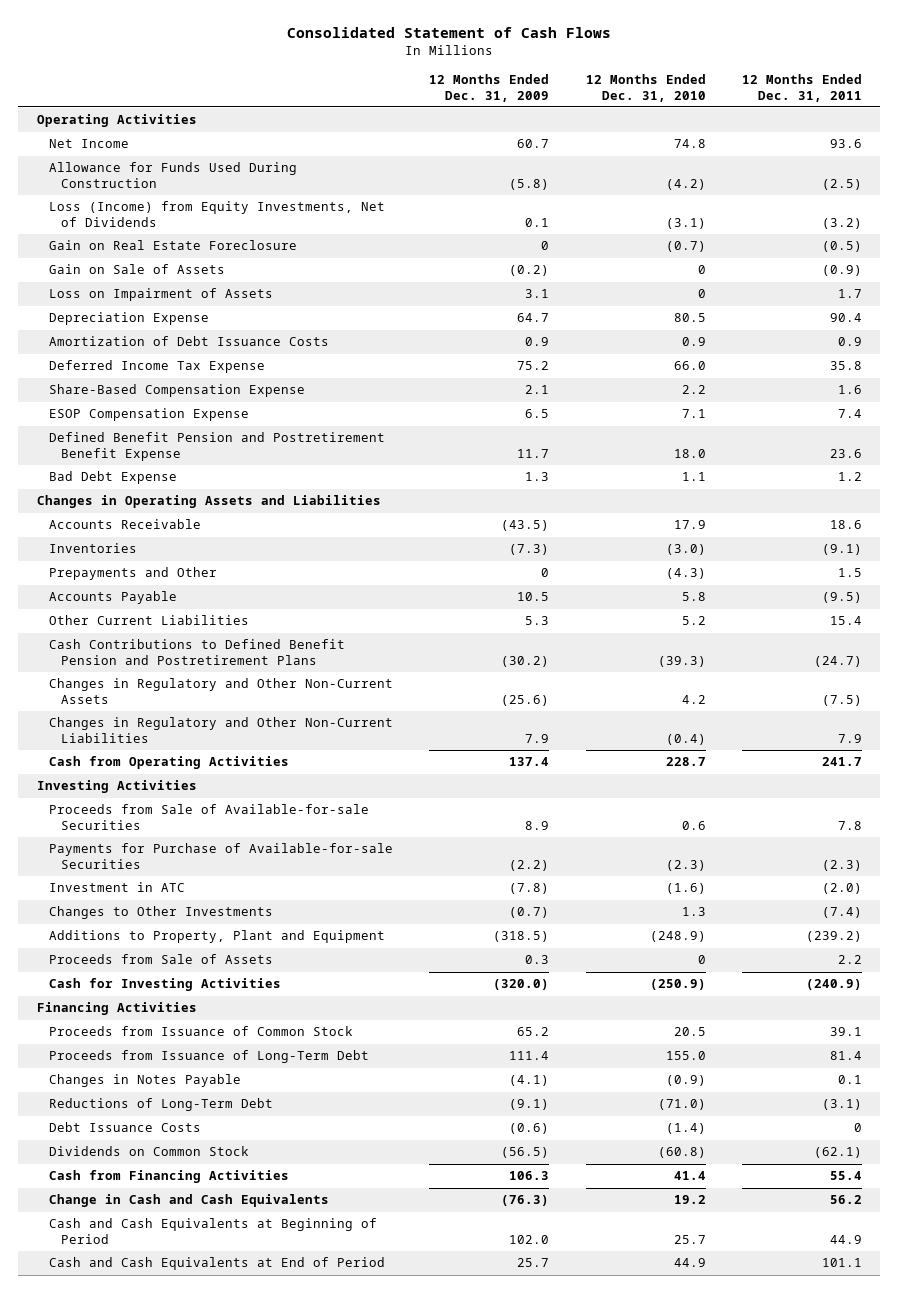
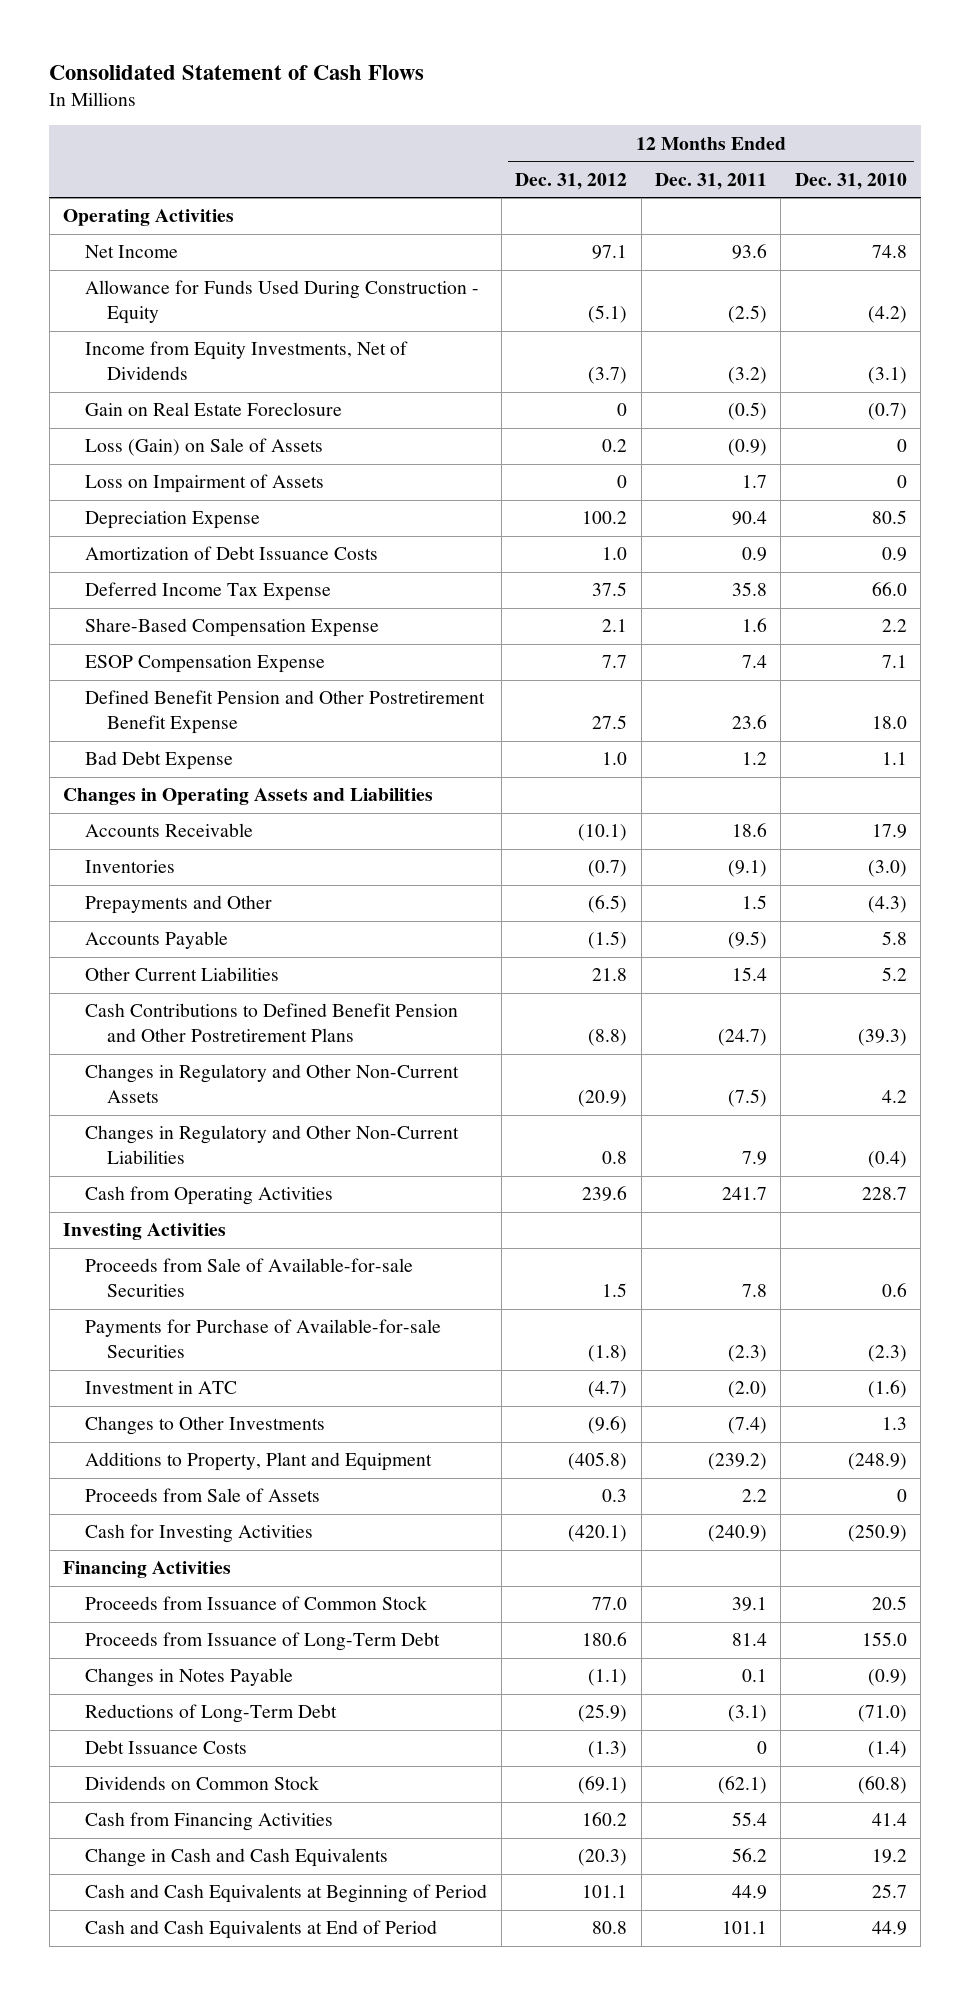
[429,74,550,102] 12 Months Ended Dec. 31, 2009 -> none
none -> [515,172,628,190] Dec. 31, 2012
[48,162,297,188] Allowance for Funds Used During Construction -> [85,280,480,325] Allowance for Funds Used During Construction - Equity
[48,201,385,227] Loss (Income) from Equity Investments, Net of Dividends -> [85,341,409,381] Income from Equity Investments, Net of Dividends
[48,264,225,275] Gain on Sale of Assets -> [85,438,324,457] Loss (Gain) on Sale of Assets
[48,432,385,461] Defined Benefit Pension and Postretirement Benefit Expense -> [85,690,486,735] Defined Benefit Pension and Other Postretirement Benefit Expense
[48,639,345,665] Cash Contributions to Defined Benefit Pension and Postretirement Plans -> [85,1003,459,1043] Cash Contributions to Defined Benefit Pension and Other Postretirement Plans

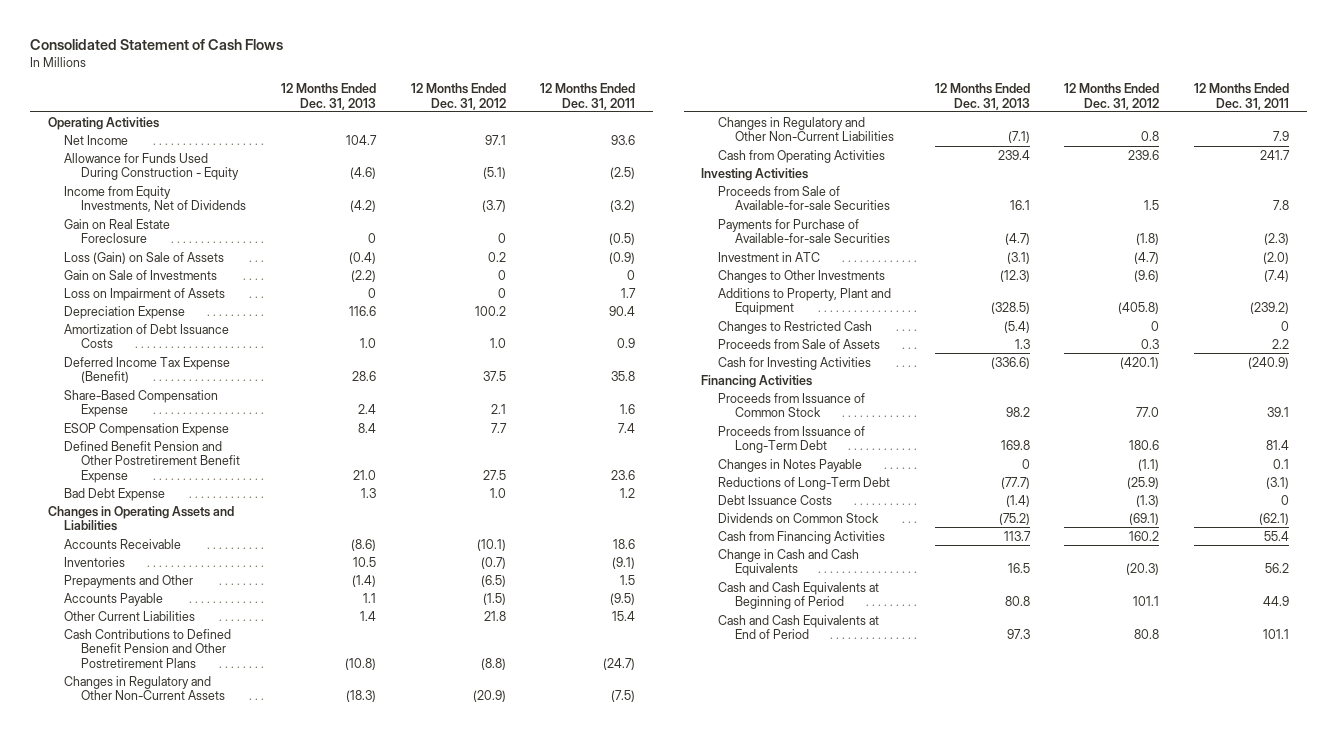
[794,172,907,190] Dec. 31, 2010 -> none
none -> [280,82,376,110] 12 Months Ended Dec. 31, 2013
none -> [64,269,218,280] Gain on Sale of Investments
[85,582,332,602] Deferred Income Tax Expense -> [64,356,231,384] Deferred Income Tax Expense (Benefit)
none -> [718,320,873,334] Changes to Restricted Cash

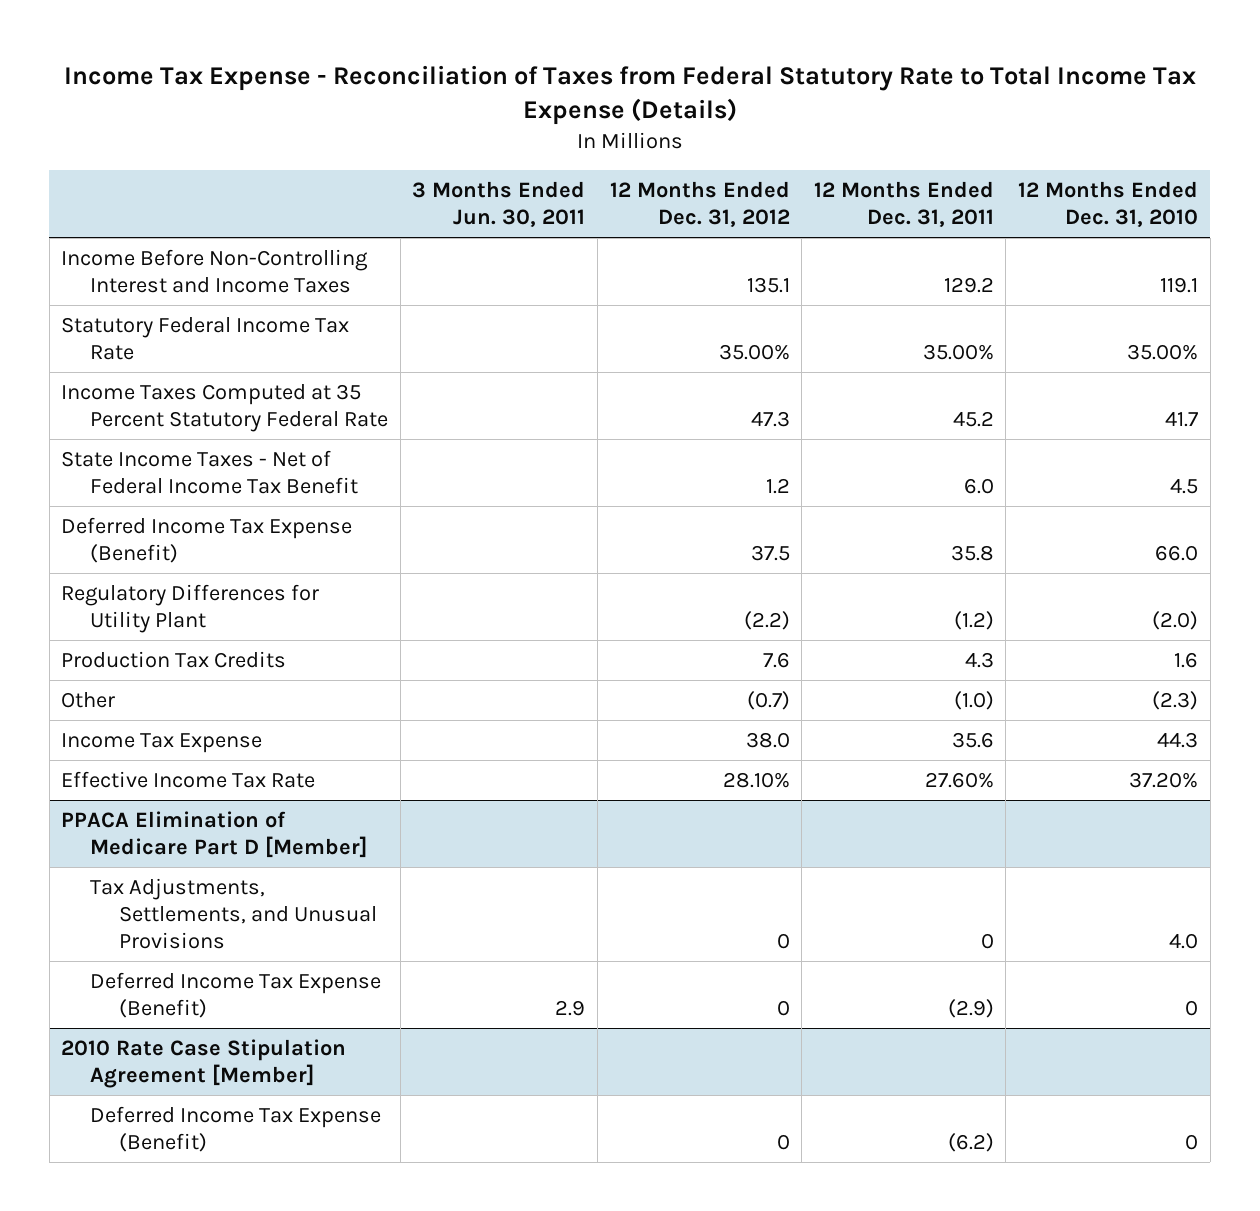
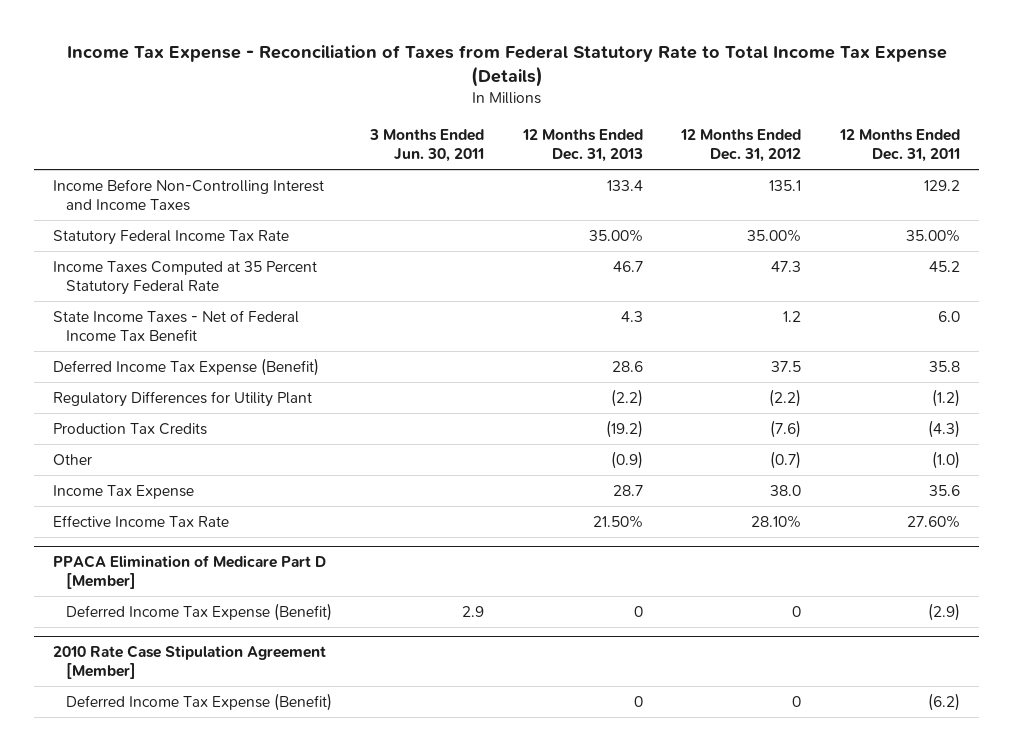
[1018,180,1199,227] 12 Months Ended Dec. 31, 2010 -> none
none -> [521,128,643,162] 12 Months Ended Dec. 31, 2013
[762,652,790,669] 7.6 -> [770,419,802,438] (7.6)
[964,652,994,669] 4.3 -> [928,419,961,438] (4.3)
[90,878,377,950] Tax Adjustments, Settlements, and Unusual Provisions -> none

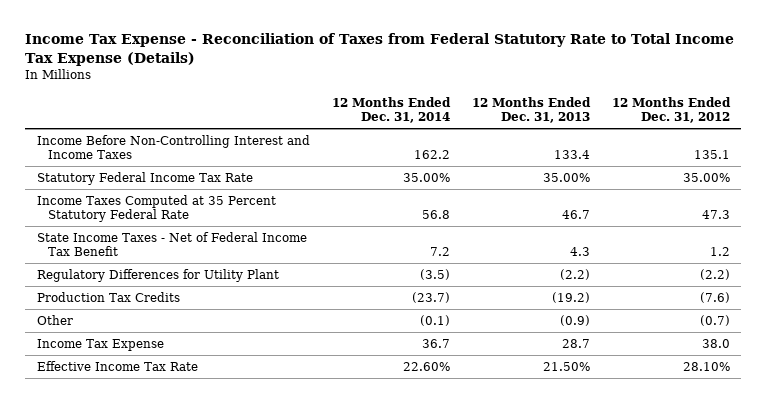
[369,128,485,162] 3 Months Ended Jun. 30, 2011 -> none
[839,128,961,162] 12 Months Ended Dec. 31, 2011 -> none
none -> [331,97,451,124] 12 Months Ended Dec. 31, 2014
[53,357,320,376] Deferred Income Tax Expense (Benefit) -> none
[53,555,327,590] PPACA Elimination of Medicare Part D [Member] -> none
[65,602,332,621] Deferred Income Tax Expense (Benefit) -> none
[53,645,327,680] 2010 Rate Case Stipulation Agreement [Member] -> none
[65,692,332,711] Deferred Income Tax Expense (Benefit) -> none

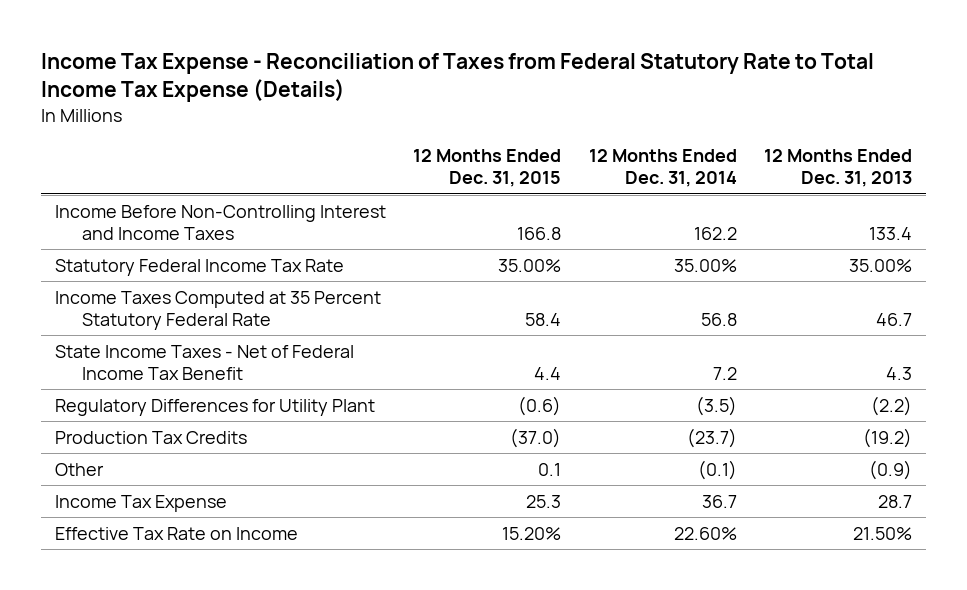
[611,97,731,124] 12 Months Ended Dec. 31, 2012 -> none
none -> [413,149,562,188] 12 Months Ended Dec. 31, 2015
[36,360,198,371] Effective Income Tax Rate -> [54,526,298,540] Effective Tax Rate on Income

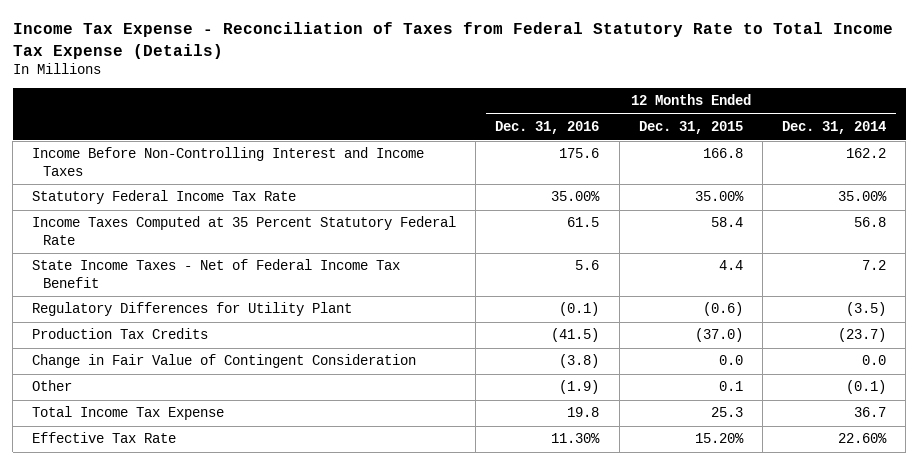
[764,149,913,188] 12 Months Ended Dec. 31, 2013 -> none
none -> [495,121,600,135] Dec. 31, 2016
none -> [32,354,417,369] Change in Fair Value of Contingent Consideration
[54,494,227,512] Income Tax Expense -> [32,406,225,421] Total Income Tax Expense
[54,526,298,540] Effective Tax Rate on Income -> [32,432,177,444] Effective Tax Rate

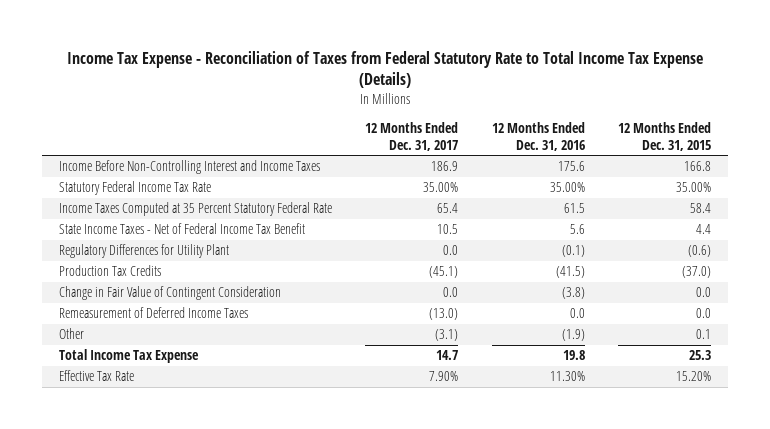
[781,121,886,135] Dec. 31, 2014 -> none
none -> [365,121,459,151] 12 Months Ended Dec. 31, 2017
none -> [59,307,249,319] Remeasurement of Deferred Income Taxes

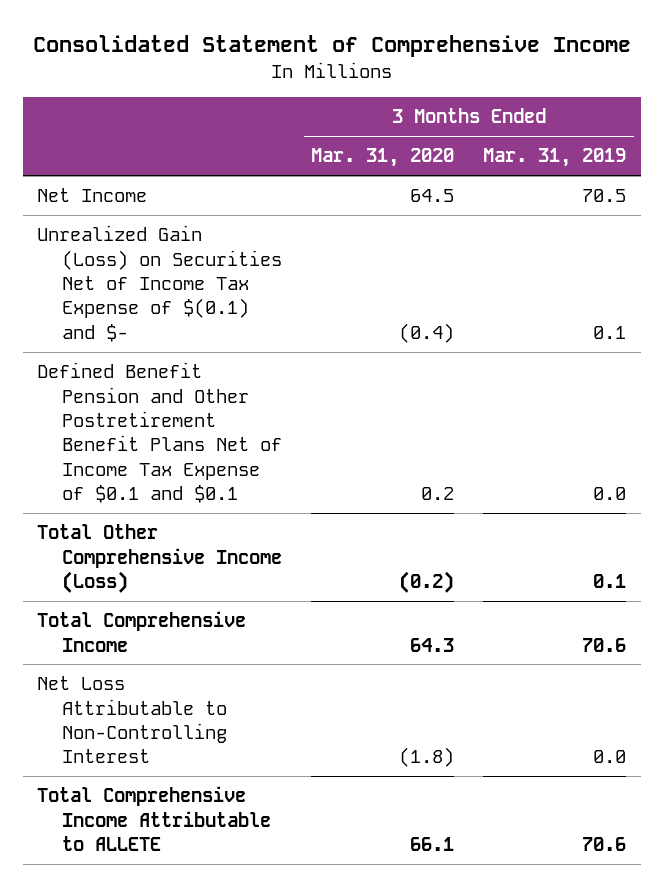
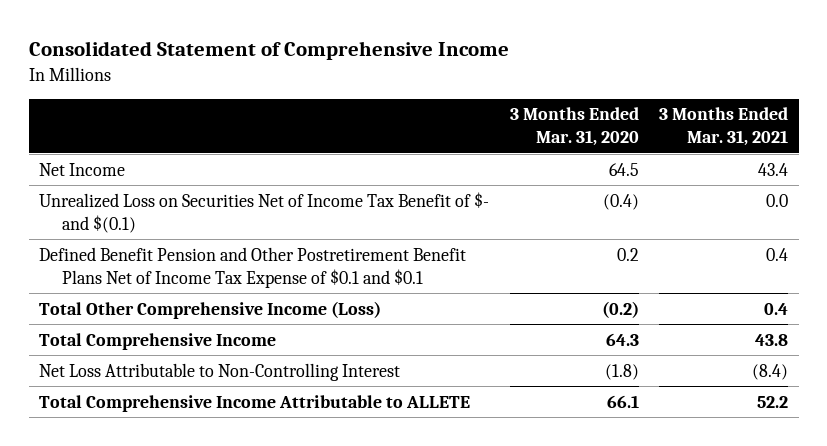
[483,148,627,168] Mar. 31, 2019 -> none
none -> [659,107,789,147] 3 Months Ended Mar. 31, 2021
[37,225,282,342] Unrealized Gain (Loss) on Securities Net of Income Tax Expense of $(0.1) and $- -> [39,191,490,233] Unrealized Loss on Securities Net of Income Tax Benefit of $- and $(0.1)

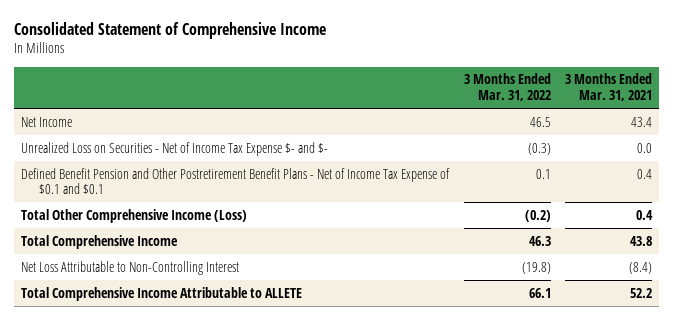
[509,107,639,147] 3 Months Ended Mar. 31, 2020 -> none
none -> [463,73,551,102] 3 Months Ended Mar. 31, 2022
[39,191,490,233] Unrealized Loss on Securities Net of Income Tax Benefit of $- and $(0.1) -> [21,141,329,156] Unrealized Loss on Securities - Net of Income Tax Expense $- and $-
[39,246,467,288] Defined Benefit Pension and Other Postretirement Benefit Plans Net of Income Tax Expense of $0.1 and $0.1 -> [21,167,451,195] Defined Benefit Pension and Other Postretirement Benefit Plans - Net of Income Tax Expense of $0.1 and $0.1

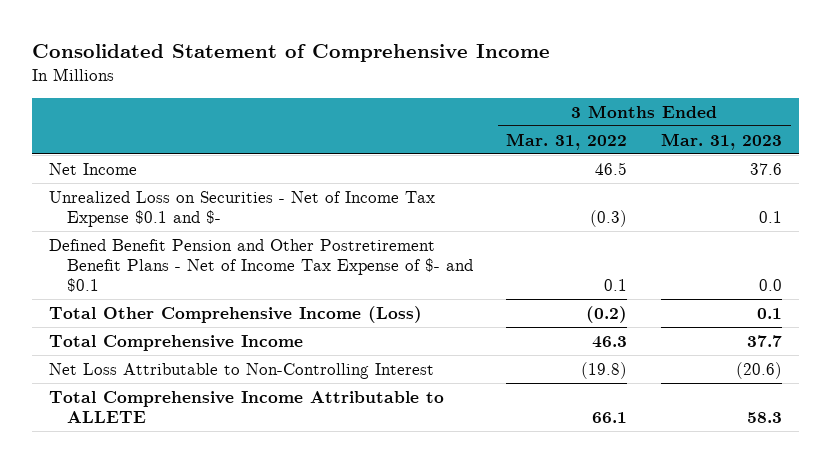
[565,73,653,102] 3 Months Ended Mar. 31, 2021 -> none
none -> [661,132,783,150] Mar. 31, 2023
[21,141,329,156] Unrealized Loss on Securities - Net of Income Tax Expense $- and $- -> [48,190,435,227] Unrealized Loss on Securities - Net of Income Tax Expense $0.1 and $-
[21,167,451,195] Defined Benefit Pension and Other Postretirement Benefit Plans - Net of Income Tax Expense of $0.1 and $0.1 -> [48,238,473,293] Defined Benefit Pension and Other Postretirement Benefit Plans - Net of Income Tax Expense of $- and $0.1

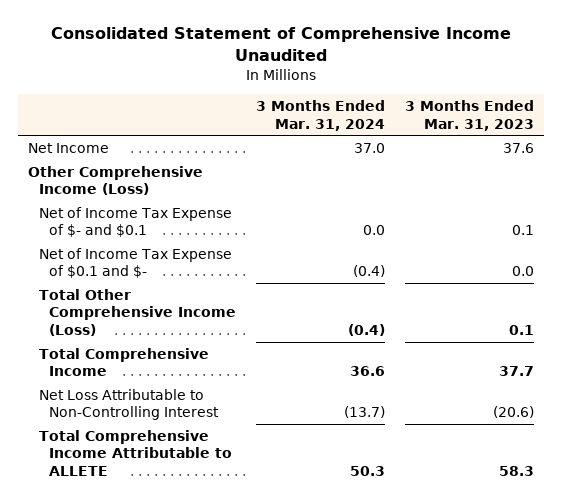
[31,44,550,63] Consolidated Statement of Comprehensive Income -> [50,27,511,62] Consolidated Statement of Comprehensive Income Unaudited
[506,132,628,150] Mar. 31, 2022 -> none
none -> [256,100,386,131] 3 Months Ended Mar. 31, 2024
none -> [27,165,203,196] Other Comprehensive Income (Loss)
[48,190,435,227] Unrealized Loss on Securities - Net of Income Tax Expense $0.1 and $- -> [38,206,232,238] Net of Income Tax Expense of $- and $0.1
[48,238,473,293] Defined Benefit Pension and Other Postretirement Benefit Plans - Net of Income Tax Expense of $- and $0.1 -> [38,247,232,279] Net of Income Tax Expense of $0.1 and $-

